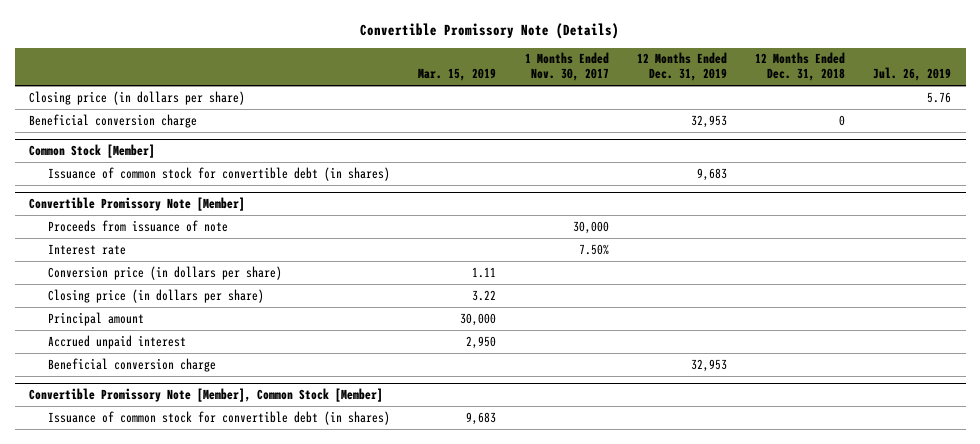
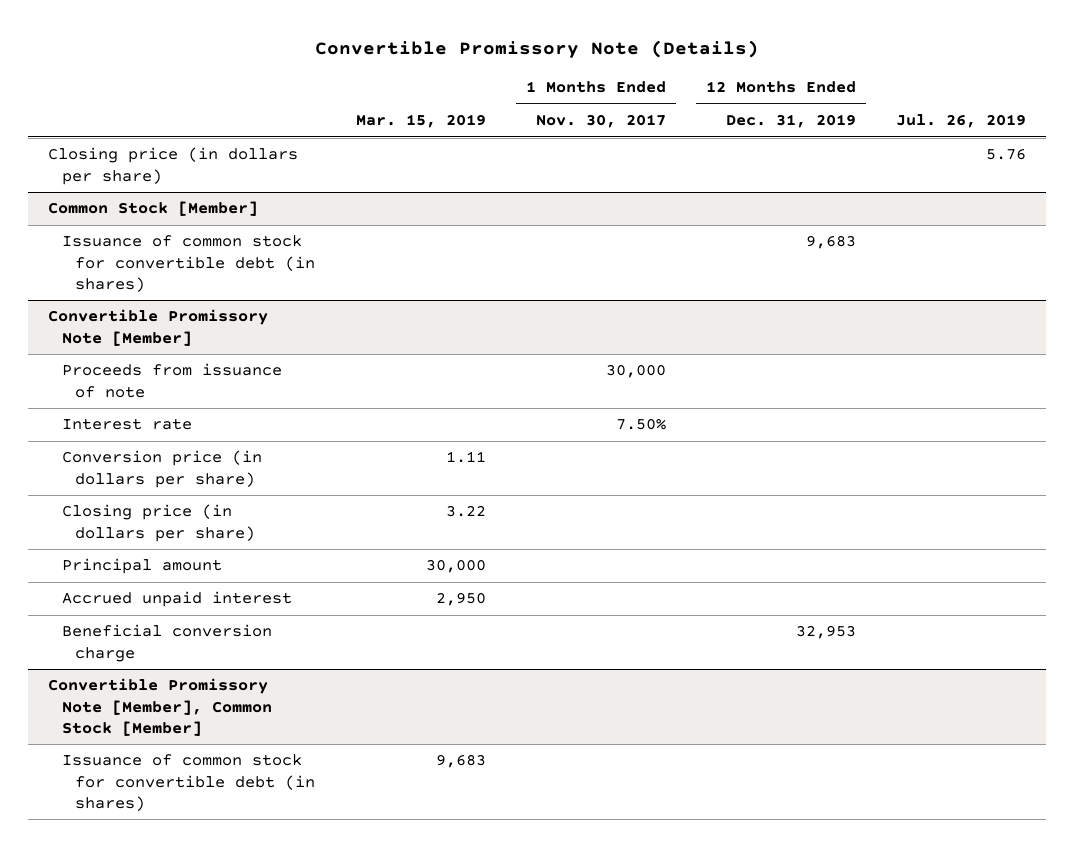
[755,52,846,82] 12 Months Ended Dec. 31, 2018 -> none
[29,113,198,128] Beneficial conversion charge -> none

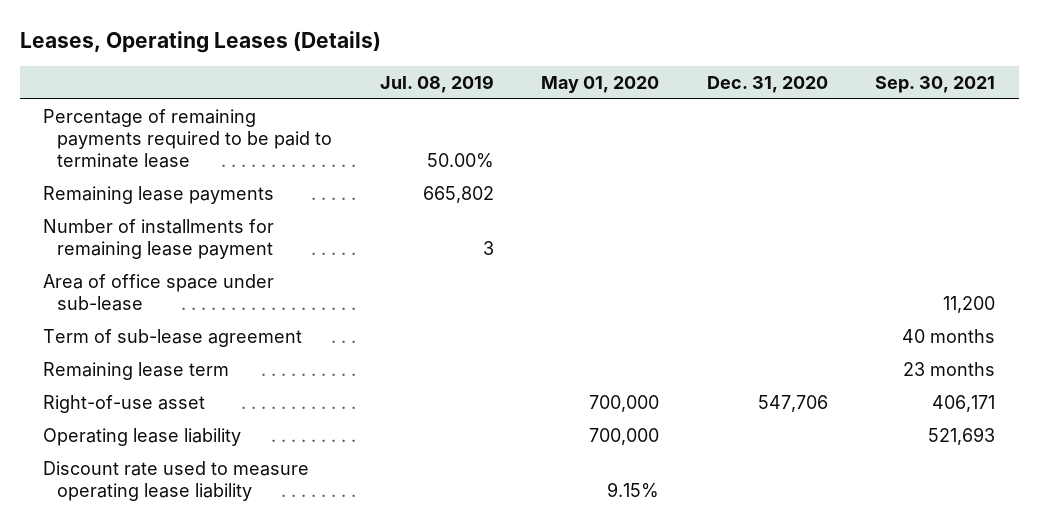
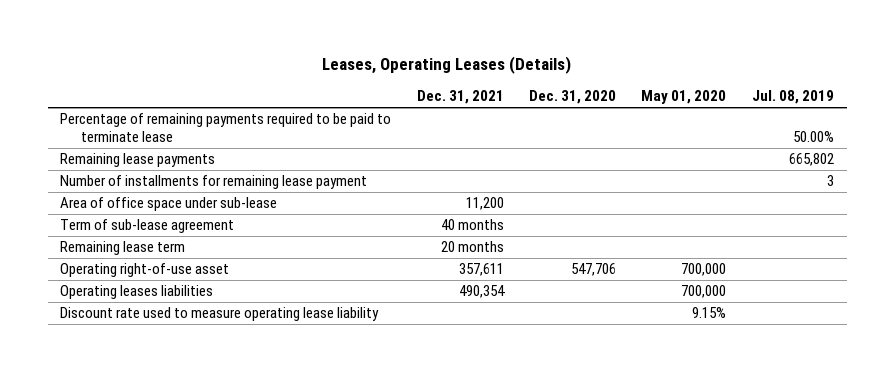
[875,75,996,93] Sep. 30, 2021 -> none
none -> [416,90,504,105] Dec. 31, 2021
[43,395,206,414] Right-of-use asset -> [60,263,230,278] Operating right-of-use asset
[43,428,242,447] Operating lease liability -> [60,285,214,300] Operating leases liabilities

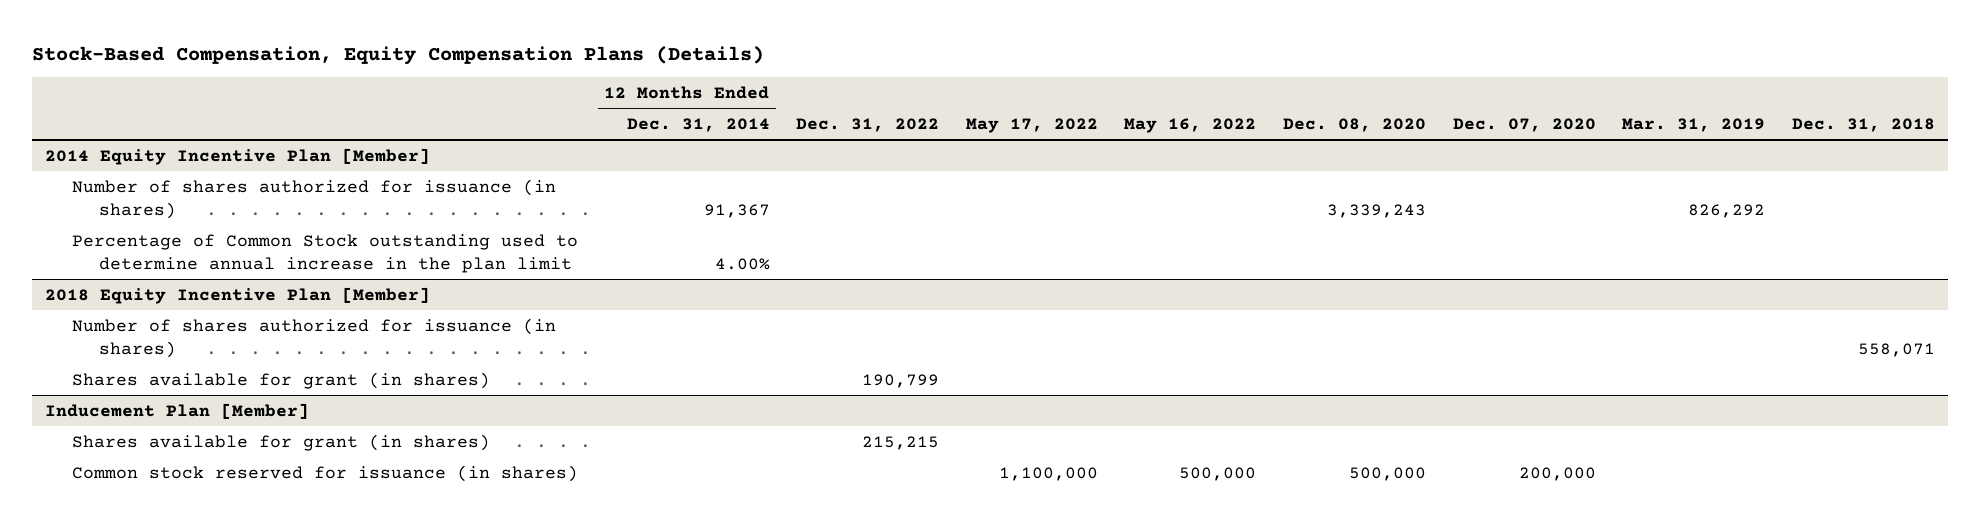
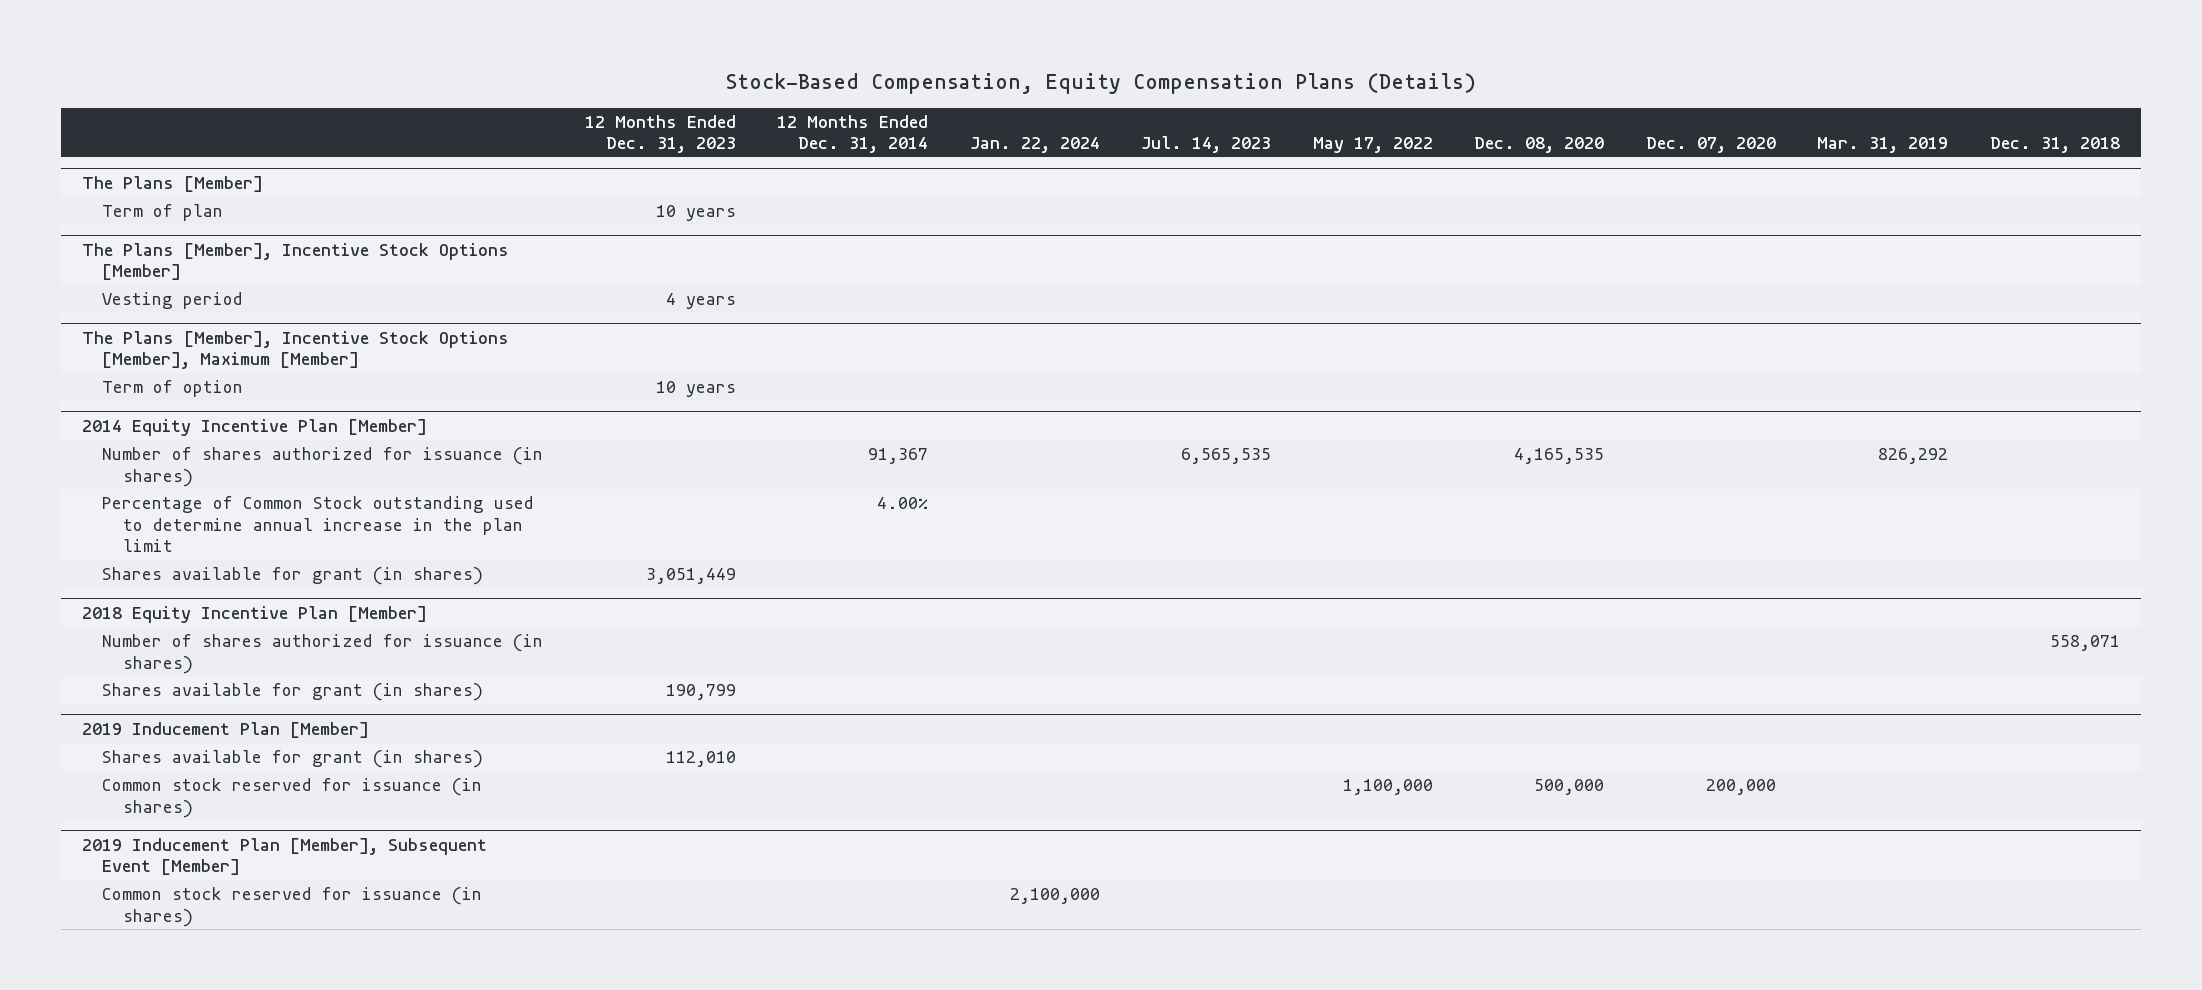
[796,118,940,133] Dec. 31, 2022 -> none
[1124,118,1257,134] May 16, 2022 -> none
none -> [584,114,736,154] 12 Months Ended Dec. 31, 2023
none -> [969,137,1100,154] Jan. 22, 2024
none -> [1141,136,1272,154] Jul. 14, 2023
none -> [81,175,263,192] The Plans [Member]
none -> [102,204,224,222] Term of plan
none -> [81,242,509,281] The Plans [Member], Incentive Stock Options [Member]
none -> [102,292,244,310] Vesting period
none -> [81,330,509,370] The Plans [Member], Incentive Stock Options [Member], Maximum [Member]
none -> [102,380,244,398] Term of option
[1327,203,1427,218] 3,339,243 -> [1514,448,1605,465] 4,165,535
none -> [102,567,484,586] Shares available for grant (in shares)
[44,402,309,419] Inducement Plan [Member] -> [81,721,369,738] 2019 Inducement Plan [Member]
none -> [81,837,487,876] 2019 Inducement Plan [Member], Subsequent Event [Member]
none -> [102,887,483,927] Common stock reserved for issuance (in shares)

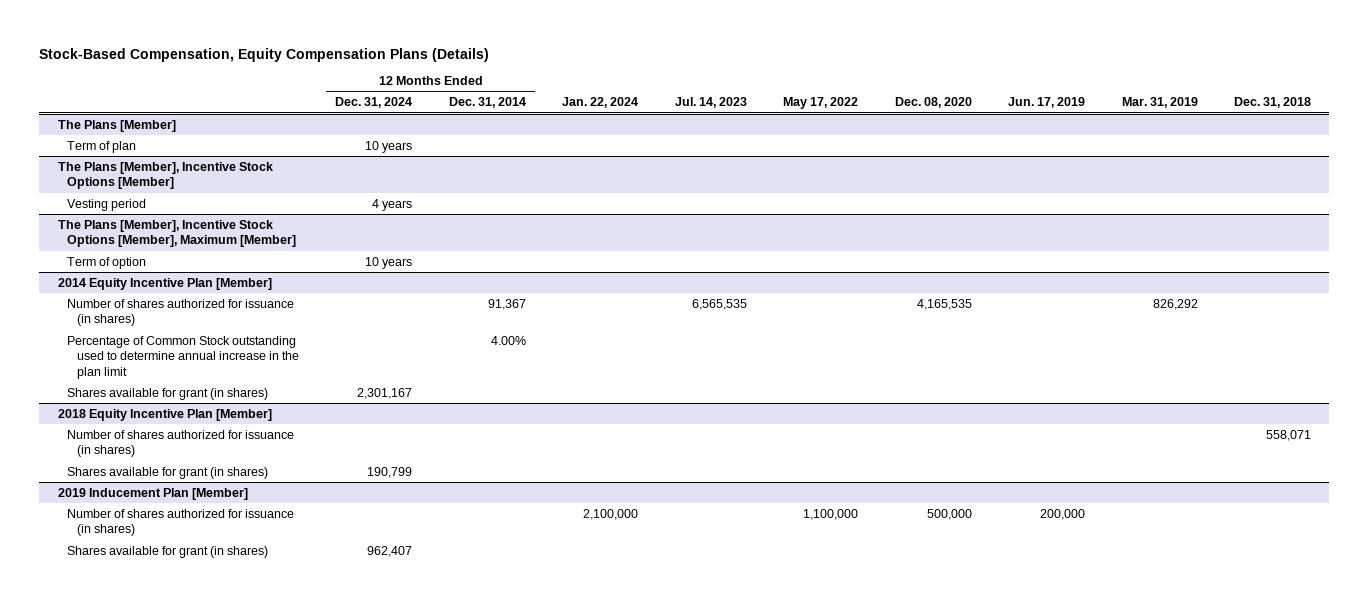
[584,114,736,154] 12 Months Ended Dec. 31, 2023 -> none
[1645,137,1776,154] Dec. 07, 2020 -> none
none -> [335,97,413,109] Dec. 31, 2024
none -> [1008,97,1086,109] Jun. 17, 2019
none -> [67,508,295,537] Number of shares authorized for issuance (in shares)
[102,778,483,818] Common stock reserved for issuance (in shares) -> none
[81,837,487,876] 2019 Inducement Plan [Member], Subsequent Event [Member] -> none
[102,887,483,927] Common stock reserved for issuance (in shares) -> none

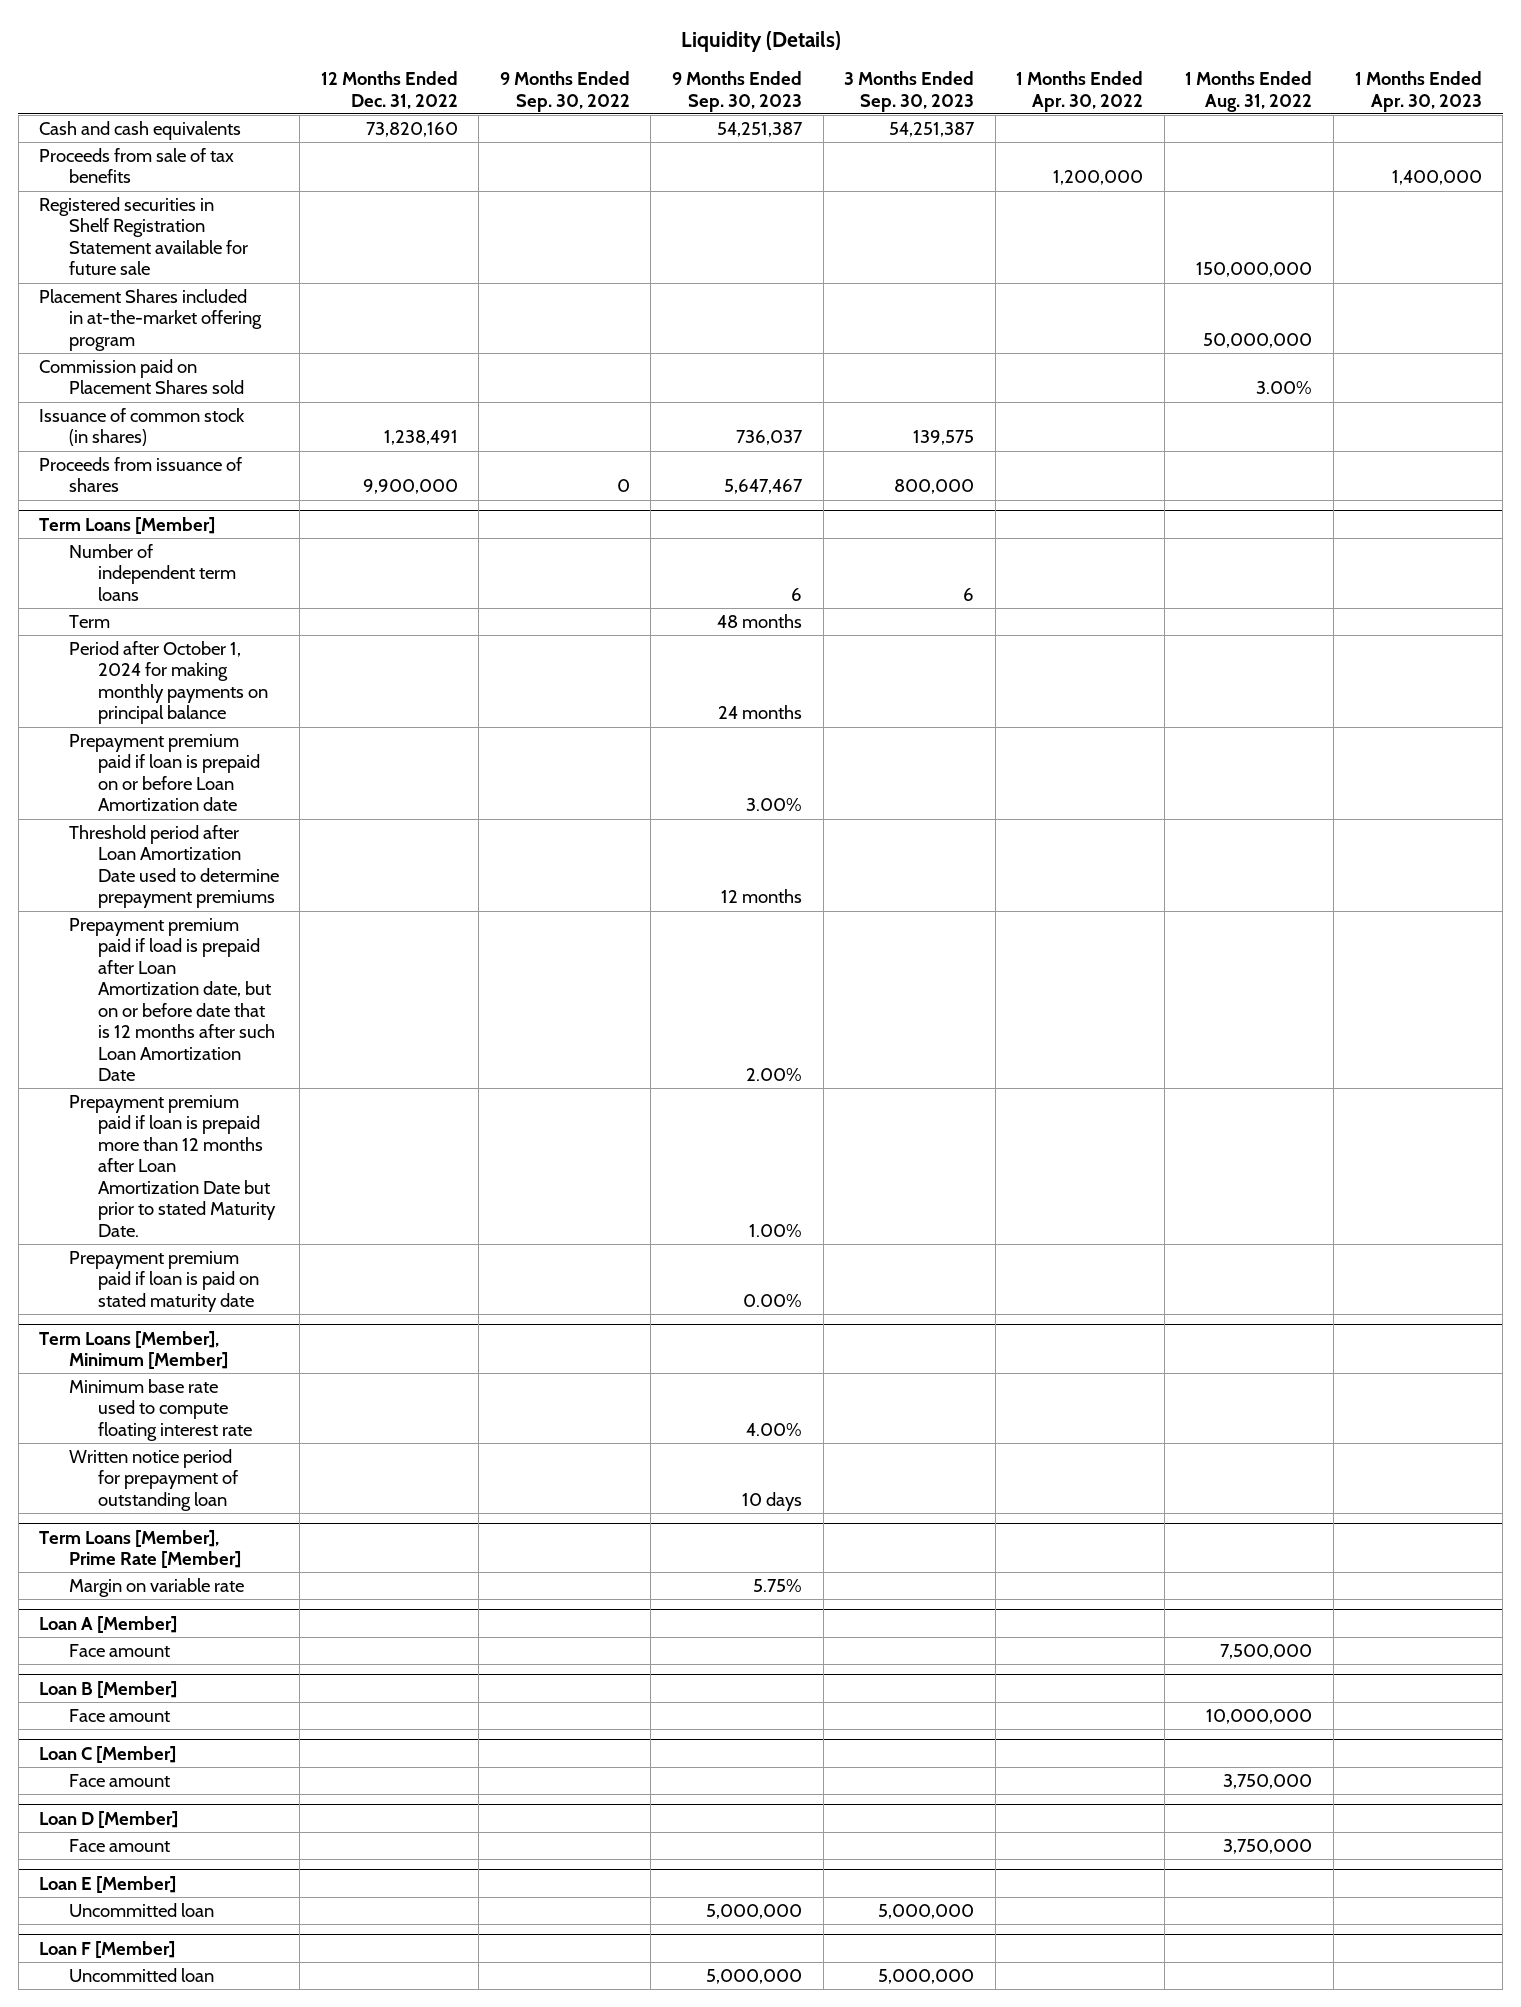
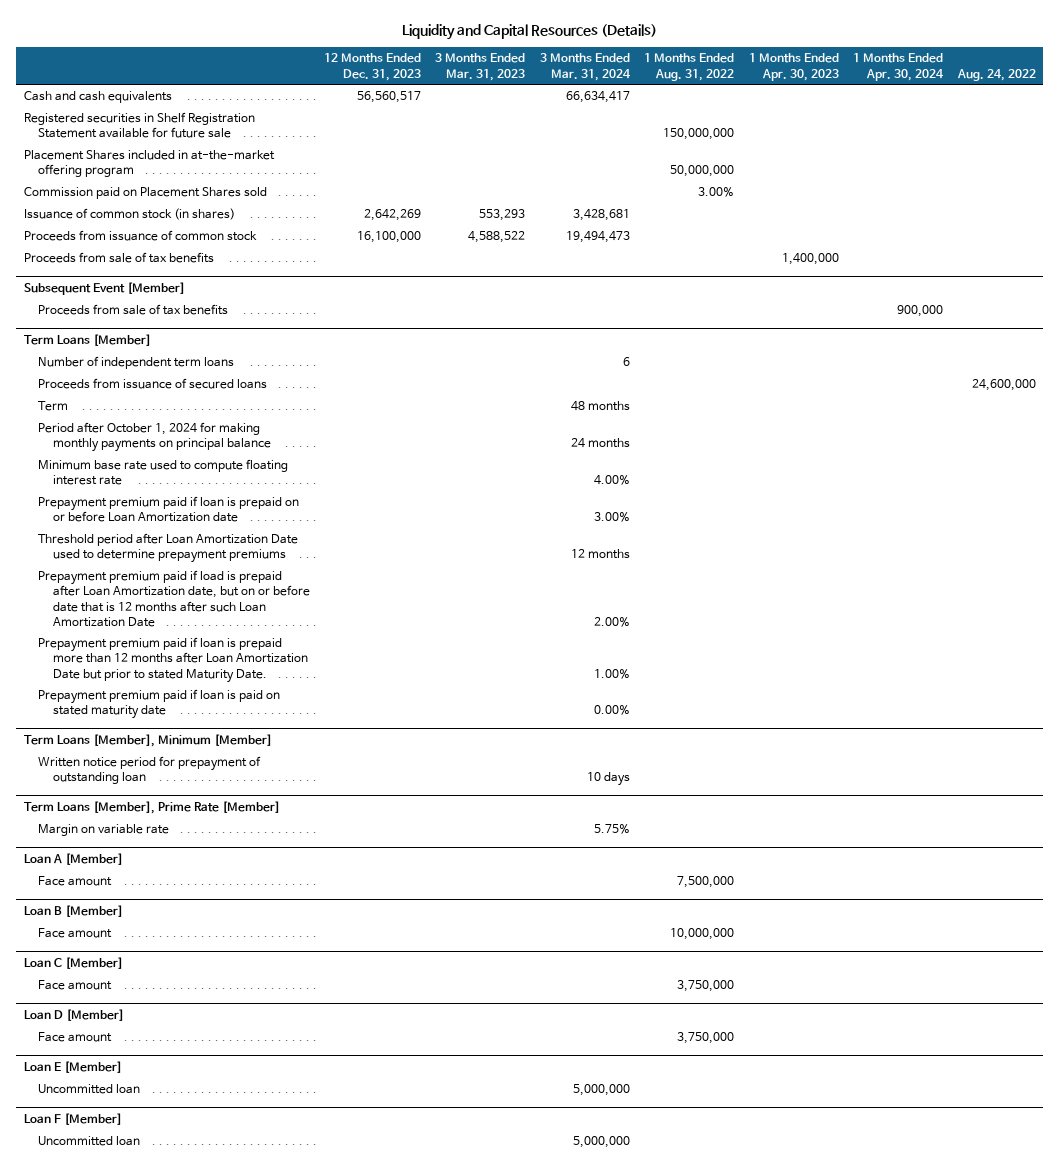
[680,30,841,52] Liquidity (Details) -> [401,24,657,41] Liquidity and Capital Resources (Details)
[320,71,458,109] 12 Months Ended Dec. 31, 2022 -> none
[499,71,630,112] 9 Months Ended Sep. 30, 2022 -> none
[671,71,802,112] 9 Months Ended Sep. 30, 2023 -> none
[844,71,975,112] 3 Months Ended Sep. 30, 2023 -> none
[1016,71,1144,112] 1 Months Ended Apr. 30, 2022 -> none
none -> [324,53,422,81] 12 Months Ended Dec. 31, 2023
none -> [435,53,526,81] 3 Months Ended Mar. 31, 2023
none -> [539,53,631,81] 3 Months Ended Mar. 31, 2024
none -> [853,53,945,81] 1 Months Ended Apr. 30, 2024
none -> [956,68,1036,81] Aug. 24, 2022
[39,456,243,493] Proceeds from issuance of shares -> [23,230,257,242] Proceeds from issuance of common stock
[39,147,235,184] Proceeds from sale of tax benefits -> [23,252,214,264] Proceeds from sale of tax benefits
none -> [23,281,185,295] Subsequent Event [Member]
none -> [38,304,229,316] Proceeds from sale of tax benefits
none -> [38,378,268,390] Proceeds from issuance of secured loans
none -> [38,459,289,486] Minimum base rate used to compute floating interest rate
[68,1378,252,1441] Minimum base rate used to compute floating interest rate -> none

